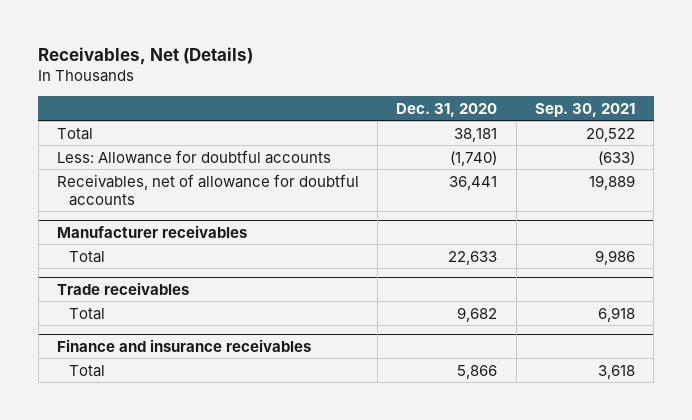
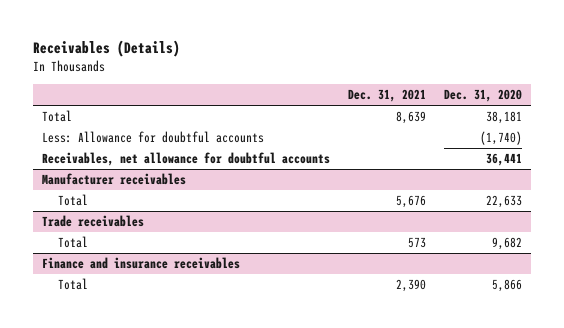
[38,47,254,66] Receivables, Net (Details) -> [32,39,180,57] Receivables (Details)
[534,102,635,117] Sep. 30, 2021 -> none
none -> [347,89,426,103] Dec. 31, 2021
[56,173,359,206] Receivables, net of allowance for doubtful accounts -> [41,152,330,167] Receivables, net allowance for doubtful accounts

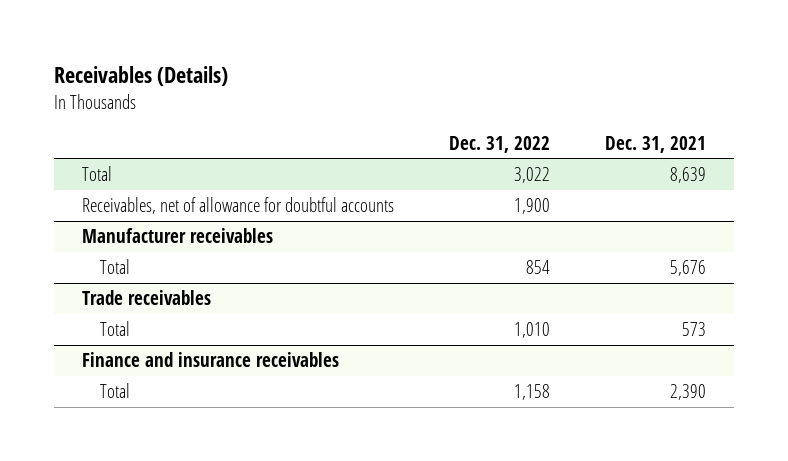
[443,89,522,103] Dec. 31, 2020 -> none
none -> [448,135,550,153] Dec. 31, 2022
[41,131,264,144] Less: Allowance for doubtful accounts -> none
[41,152,330,167] Receivables, net allowance for doubtful accounts -> [81,197,394,215] Receivables, net of allowance for doubtful accounts

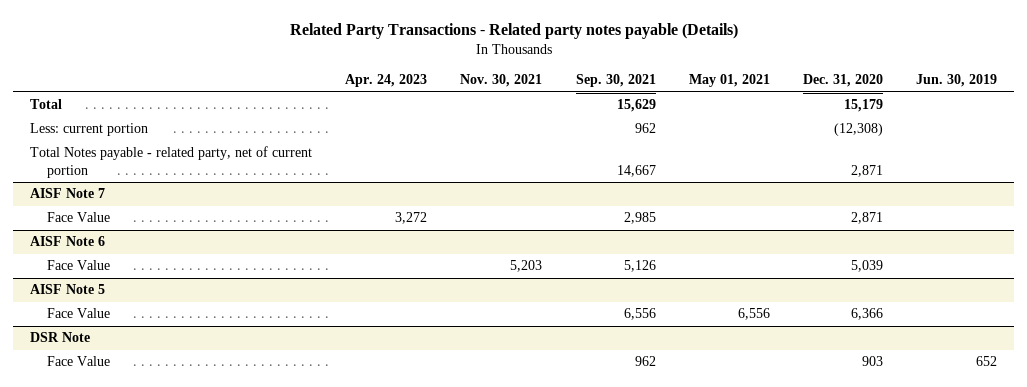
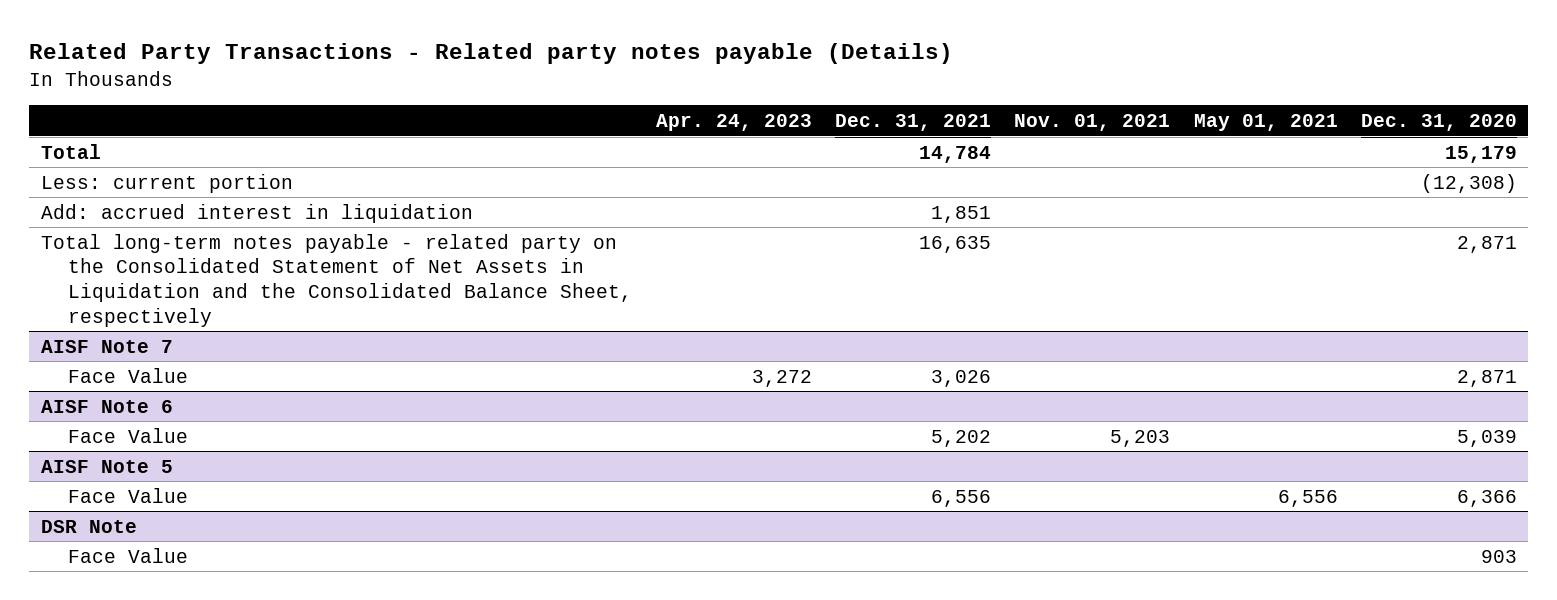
[460,74,543,88] Nov. 30, 2021 -> none
[575,74,656,88] Sep. 30, 2021 -> none
[916,74,998,88] Jun. 30, 2019 -> none
none -> [834,113,991,131] Dec. 31, 2021
none -> [1014,113,1171,131] Nov. 01, 2021
none -> [40,203,473,223] Add: accrued interest in liquidation
[30,146,313,178] Total Notes payable - related party, net of current portion -> [40,233,633,327] Total long-term notes payable - related party on the Consolidated Statement of Net Assets in Liquidation and the Consolidated Balance Sheet, respectively

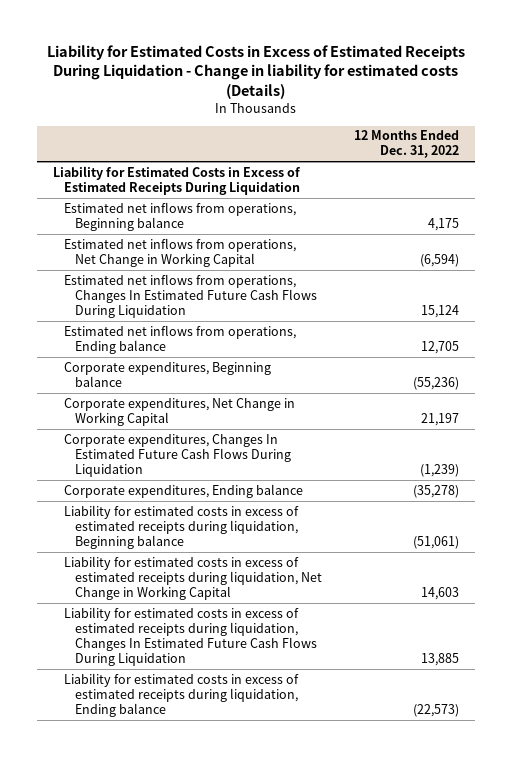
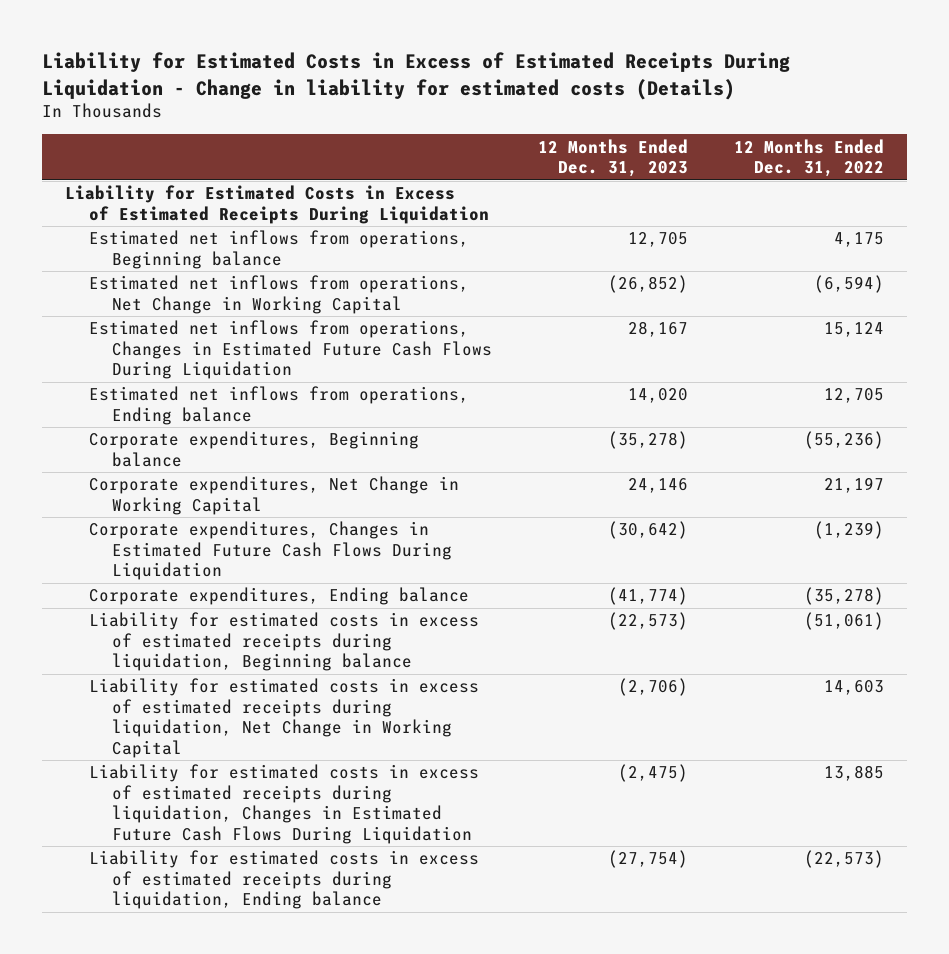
none -> [538,138,689,178] 12 Months Ended Dec. 31, 2023
[64,273,317,319] Estimated net inflows from operations, Changes In Estimated Future Cash Flows During Liquidation -> [88,320,492,380] Estimated net inflows from operations, Changes in Estimated Future Cash Flows During Liquidation
[64,433,291,478] Corporate expenditures, Changes In Estimated Future Cash Flows During Liquidation -> [88,521,452,581] Corporate expenditures, Changes in Estimated Future Cash Flows During Liquidation
[64,606,317,667] Liability for estimated costs in excess of estimated receipts during liquidation, Changes In Estimated Future Cash Flows During Liquidation -> [88,764,479,844] Liability for estimated costs in excess of estimated receipts during liquidation, Changes in Estimated Future Cash Flows During Liquidation

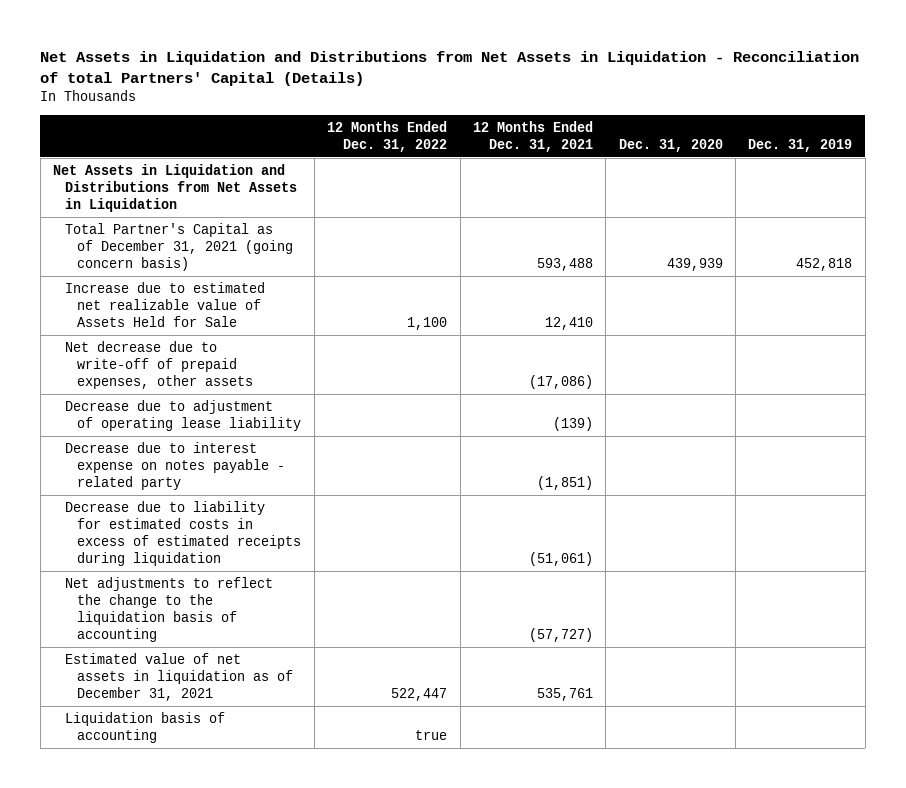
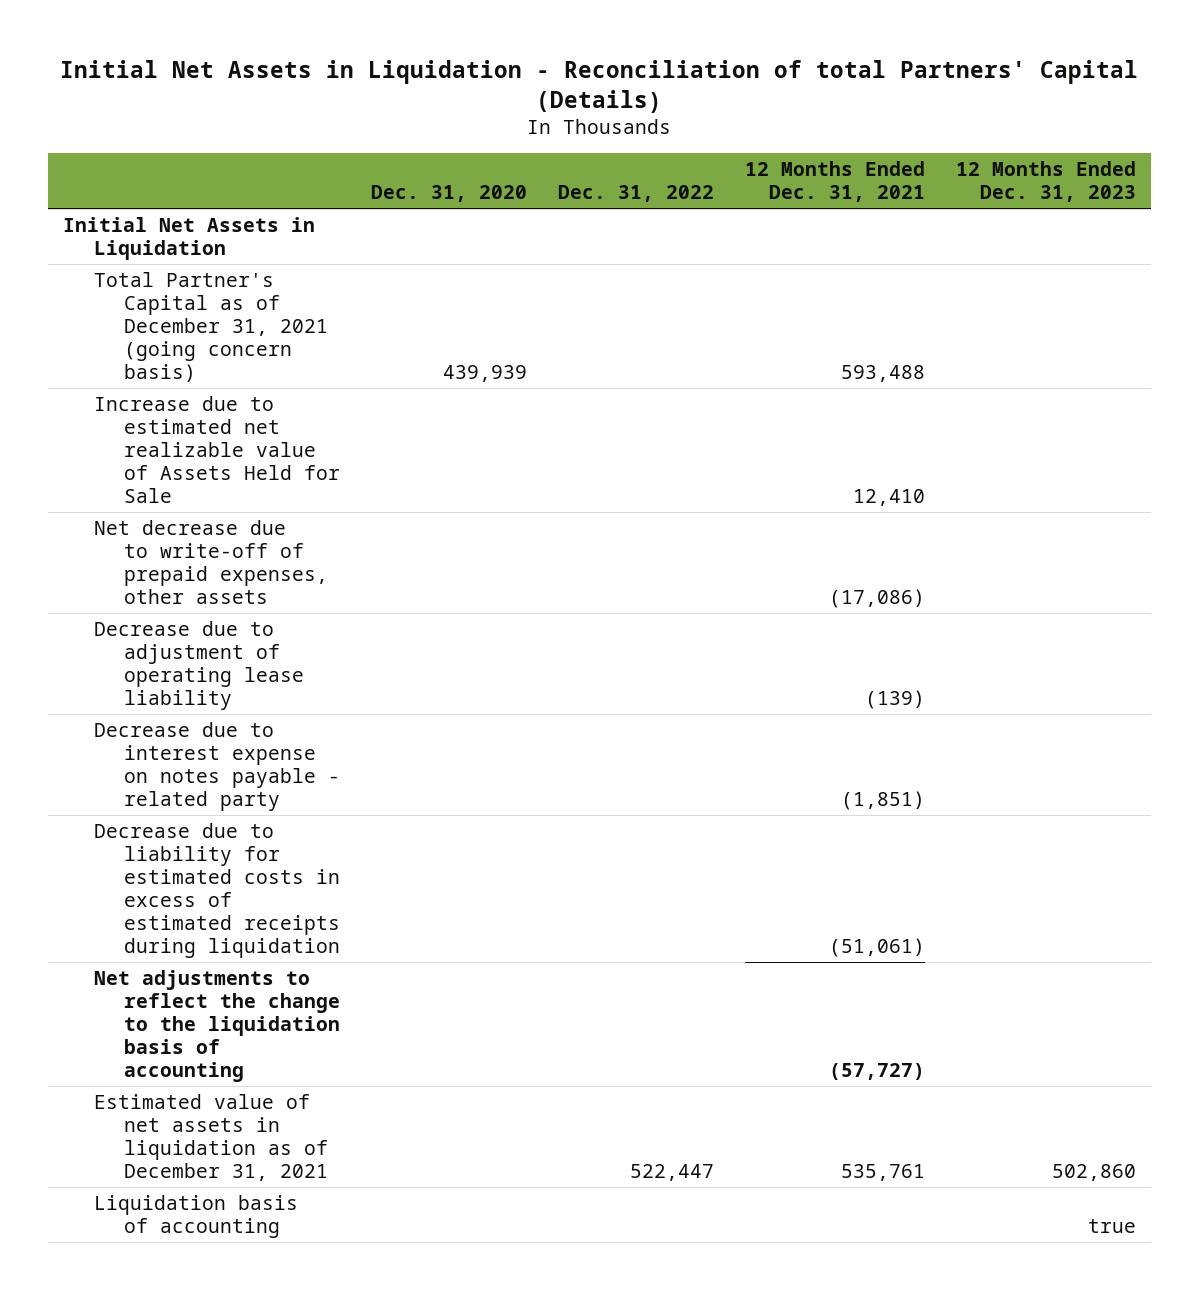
[40,50,860,86] Net Assets in Liquidation and Distributions from Net Assets in Liquidation - Reconciliation of total Partners' Capital (Details) -> [60,59,1139,113] Initial Net Assets in Liquidation - Reconciliation of total Partners' Capital (Details)
[327,120,448,152] 12 Months Ended Dec. 31, 2022 -> none
[748,138,853,152] Dec. 31, 2019 -> none
none -> [557,185,714,203] Dec. 31, 2022
none -> [955,161,1136,203] 12 Months Ended Dec. 31, 2023
[53,164,298,212] Net Assets in Liquidation and Distributions from Net Assets in Liquidation -> [63,216,316,260] Initial Net Assets in Liquidation

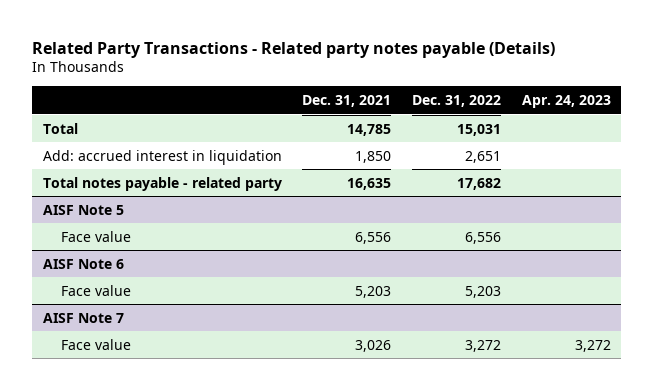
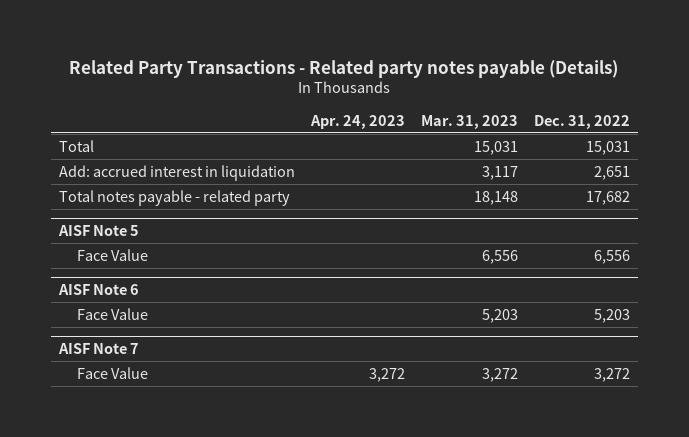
[302,94,392,107] Dec. 31, 2021 -> none
none -> [420,114,518,129] Mar. 31, 2023
[60,230,131,242] Face value -> [77,248,149,261] Face Value
[60,284,131,296] Face value -> [77,307,149,320] Face Value
[60,338,131,350] Face value -> [77,366,149,379] Face Value

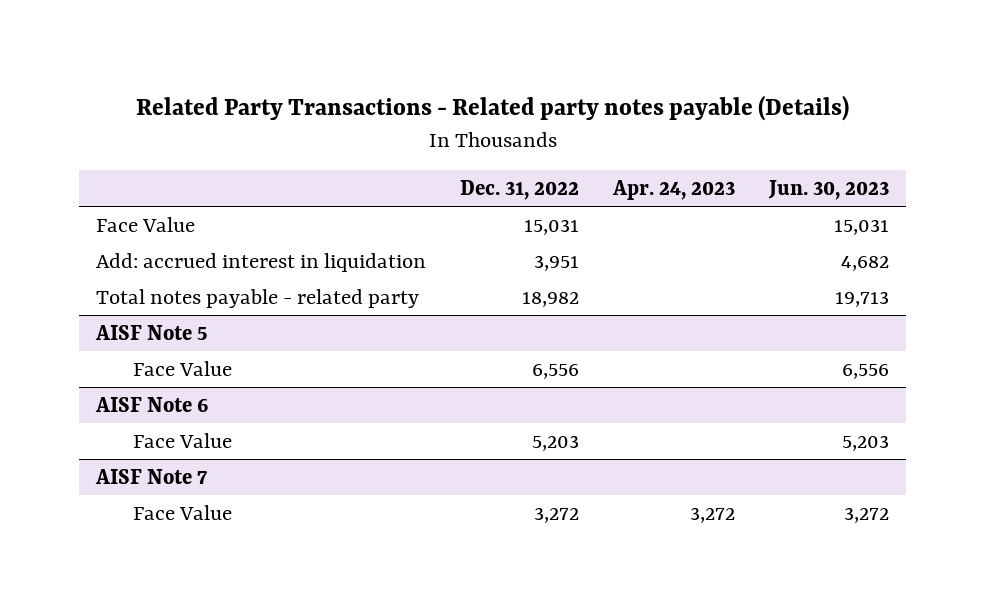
[420,114,518,129] Mar. 31, 2023 -> none
none -> [768,180,890,201] Jun. 30, 2023
[58,139,94,152] Total -> [96,216,196,232] Face Value
[593,165,630,180] 2,651 -> [534,254,580,271] 3,951
[585,190,630,205] 17,682 -> [522,291,580,307] 18,982

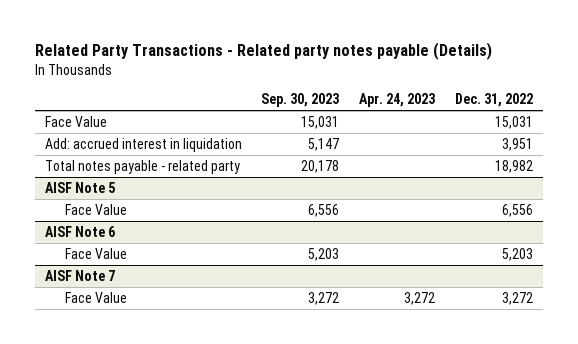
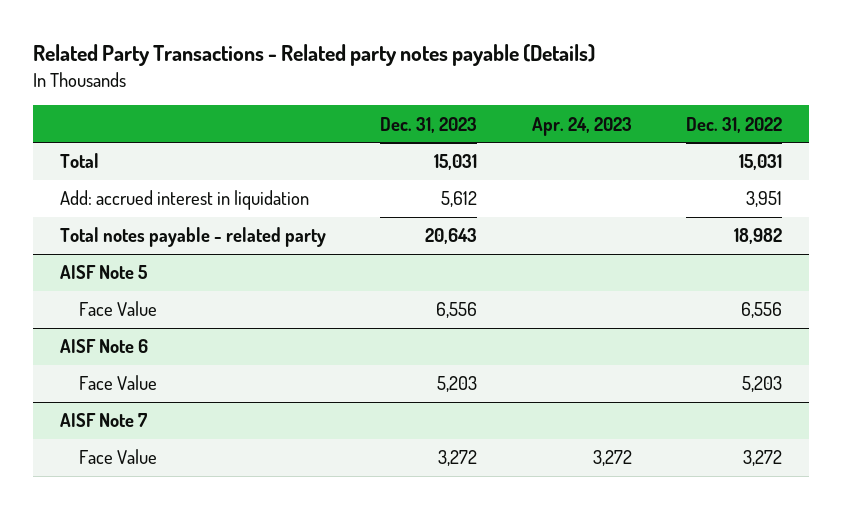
[261,93,340,108] Sep. 30, 2023 -> none
none -> [380,116,478,133] Dec. 31, 2023
[44,115,107,127] Face Value -> [59,153,99,169] Total

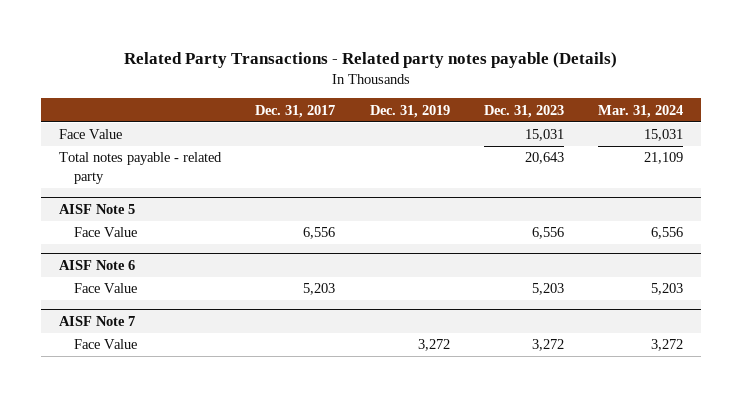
[531,116,632,136] Apr. 24, 2023 -> none
[685,116,782,133] Dec. 31, 2022 -> none
none -> [255,104,336,118] Dec. 31, 2017
none -> [369,104,450,118] Dec. 31, 2019
none -> [598,104,684,118] Mar. 31, 2024
[59,190,309,211] Add: accrued interest in liquidation -> none
[59,153,99,169] Total -> [58,129,122,140] Face Value

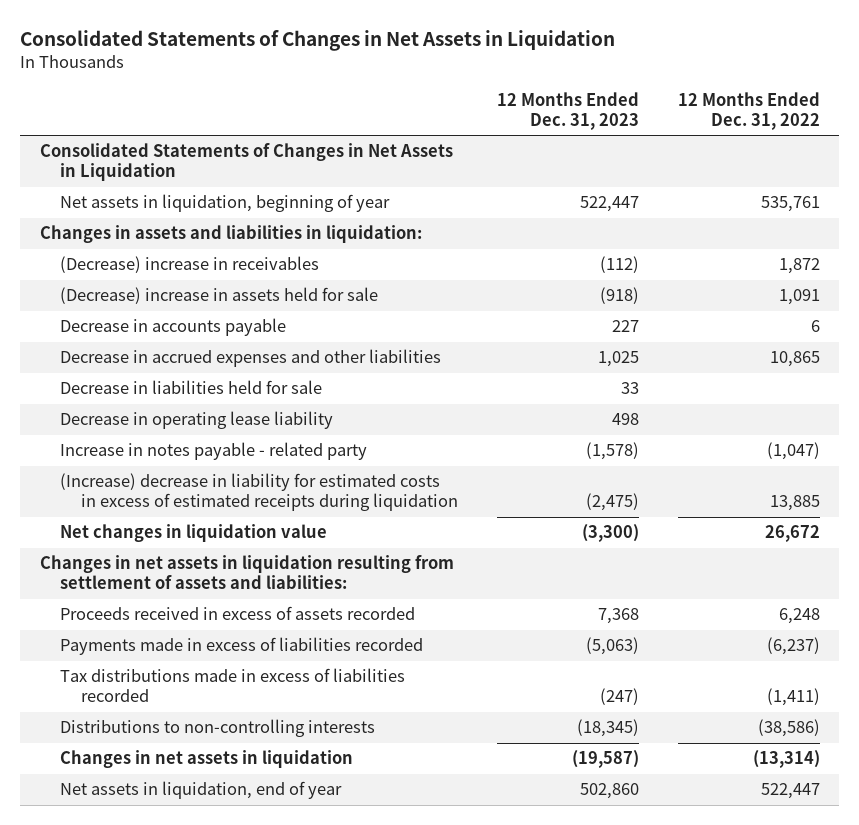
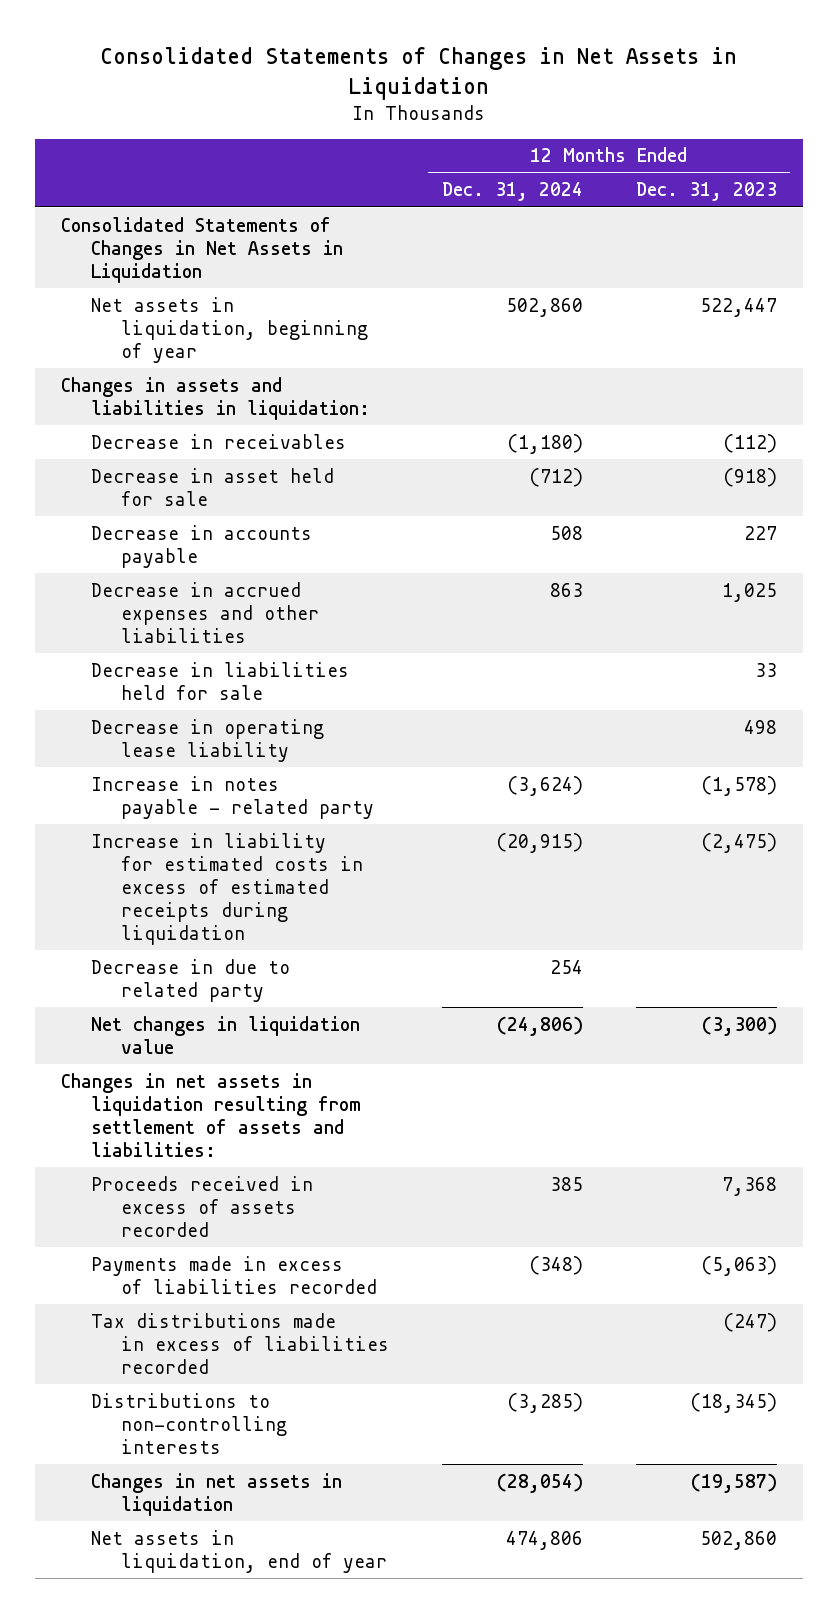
[677,92,820,130] 12 Months Ended Dec. 31, 2022 -> none
none -> [441,182,583,202] Dec. 31, 2024
[60,256,320,274] (Decrease) increase in receivables -> [90,433,346,449] Decrease in receivables
[60,287,379,305] (Decrease) increase in assets held for sale -> [90,467,334,506] Decrease in asset held for sale
[60,473,458,512] (Increase) decrease in liability for estimated costs in excess of estimated receipts during liquidation -> [90,832,363,945] Increase in liability for estimated costs in excess of estimated receipts during liquidation
none -> [90,958,290,1002] Decrease in due to related party

